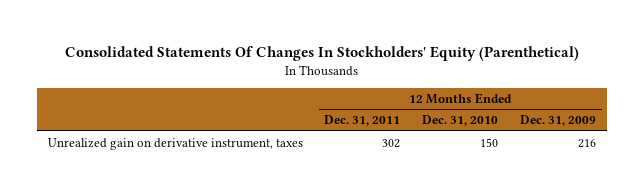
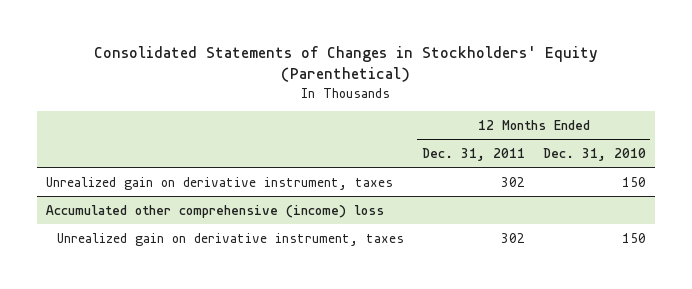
[64,45,579,61] Consolidated Statements Of Changes In Stockholders' Equity (Parenthetical) -> [93,45,598,83] Consolidated Statements of Changes in Stockholders' Equity (Parenthetical)
[520,115,597,127] Dec. 31, 2009 -> none
none -> [45,204,384,218] Accumulated other comprehensive (income) loss
none -> [56,232,404,246] Unrealized gain on derivative instrument, taxes

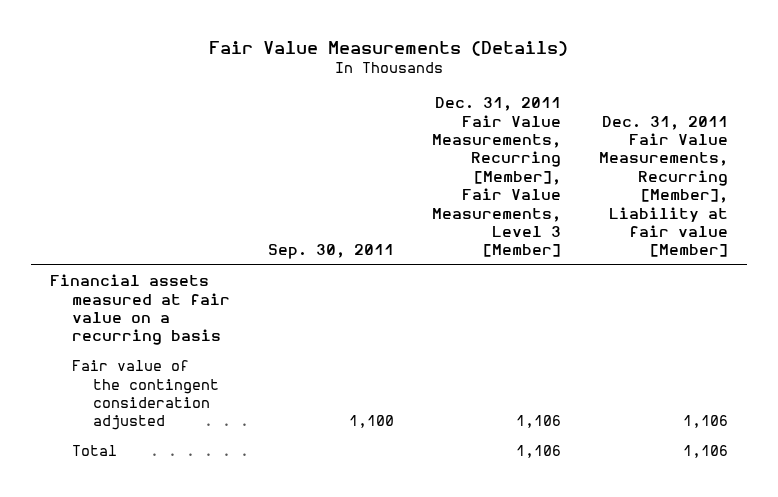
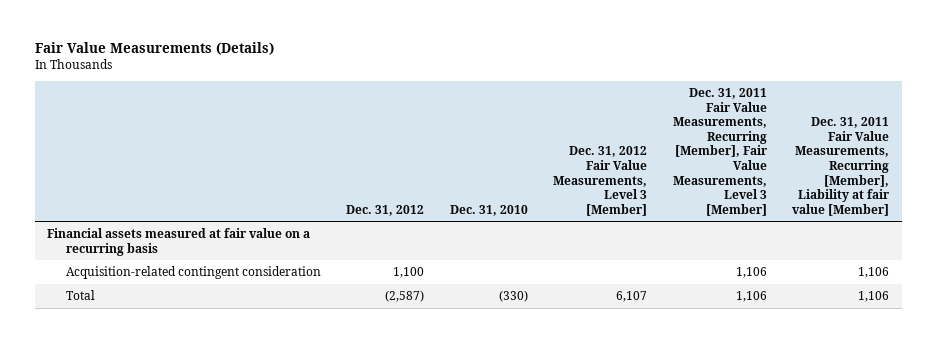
[267,244,394,260] Sep. 30, 2011 -> none
none -> [346,204,425,216] Dec. 31, 2012
none -> [449,204,528,216] Dec. 31, 2010
none -> [553,146,648,216] Dec. 31, 2012 Fair Value Measurements, Level 3 [Member]
[71,360,220,431] Fair value of the contingent consideration adjusted -> [65,266,321,280] Acquisition-related contingent consideration

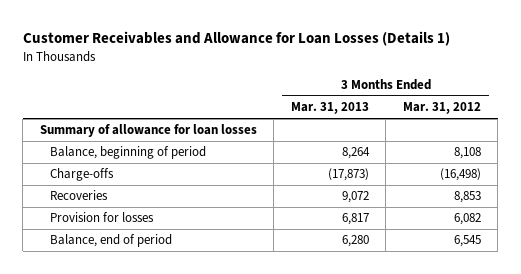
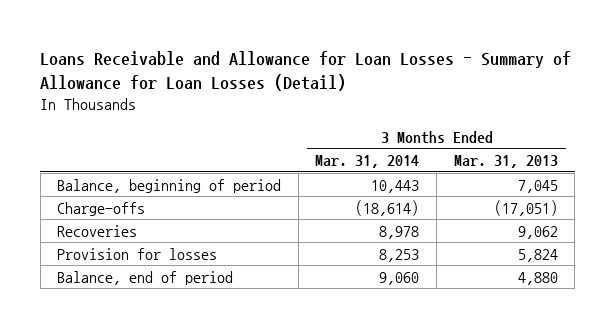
[22,30,450,46] Customer Receivables and Allowance for Loan Losses (Details 1) -> [40,51,572,92] Loans Receivable and Allowance for Loan Losses - Summary of Allowance for Loan Losses (Detail)
[402,102,481,115] Mar. 31, 2012 -> none
none -> [315,155,420,169] Mar. 31, 2014
[39,124,257,138] Summary of allowance for loan losses -> none
[341,147,370,160] 8,264 -> [517,179,558,193] 7,045
[327,168,369,182] (17,873) -> [493,199,558,216] (17,051)
[341,191,369,204] 9,072 -> [517,225,558,239] 9,062
[341,213,369,226] 6,817 -> [517,248,558,262] 5,824
[341,235,369,248] 6,280 -> [517,271,558,285] 4,880

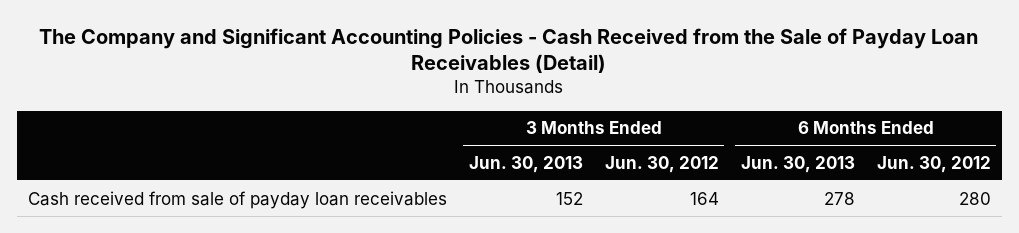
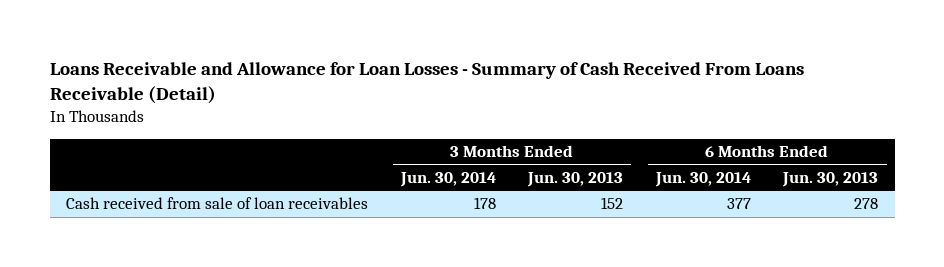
[39,27,979,74] The Company and Significant Accounting Policies - Cash Received from the Sale of Payday Loan Receivables (Detail) -> [49,62,804,105] Loans Receivable and Allowance for Loan Losses - Summary of Cash Received From Loans Receivable (Detail)
[604,155,719,173] Jun. 30, 2012 -> none
[876,155,991,173] Jun. 30, 2012 -> none
none -> [399,171,496,187] Jun. 30, 2014
none -> [654,171,751,187] Jun. 30, 2014
[27,190,447,209] Cash received from sale of payday loan receivables -> [66,197,369,210] Cash received from sale of loan receivables

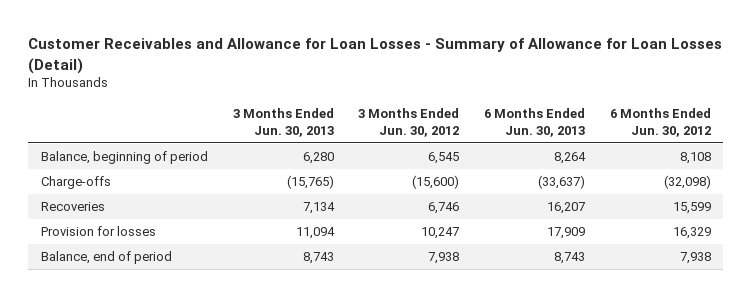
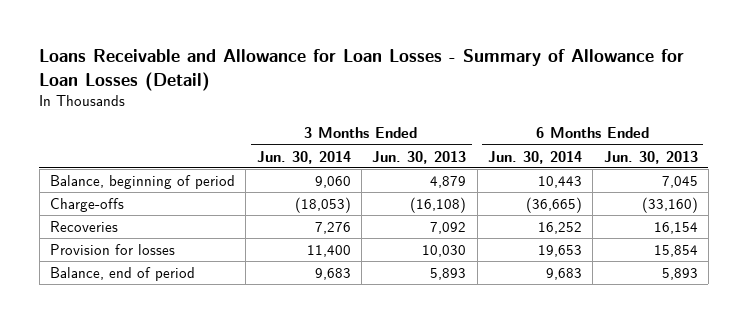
[28,38,723,74] Customer Receivables and Allowance for Loan Losses - Summary of Allowance for Loan Losses (Detail) -> [39,49,685,91] Loans Receivable and Allowance for Loan Losses - Summary of Allowance for Loan Losses (Detail)
[358,107,460,137] 3 Months Ended Jun. 30, 2012 -> none
[609,107,711,137] 6 Months Ended Jun. 30, 2012 -> none
none -> [256,150,351,164] Jun. 30, 2014
none -> [487,150,582,164] Jun. 30, 2014
[302,152,334,165] 6,280 -> [430,175,467,188] 4,879
[554,152,587,165] 8,264 -> [661,175,698,188] 7,045
[286,175,334,190] (15,765) -> [410,196,467,213] (16,108)
[538,175,586,190] (33,637) -> [641,196,698,213] (33,160)
[302,202,335,215] 7,134 -> [430,221,467,234] 7,092
[547,202,586,215] 16,207 -> [653,221,698,234] 16,154
[295,227,335,240] 11,094 -> [422,244,467,257] 10,030
[547,227,586,240] 17,909 -> [653,244,698,257] 15,854
[302,252,334,265] 8,743 -> [430,267,467,280] 5,893
[554,252,586,265] 8,743 -> [661,267,698,280] 5,893

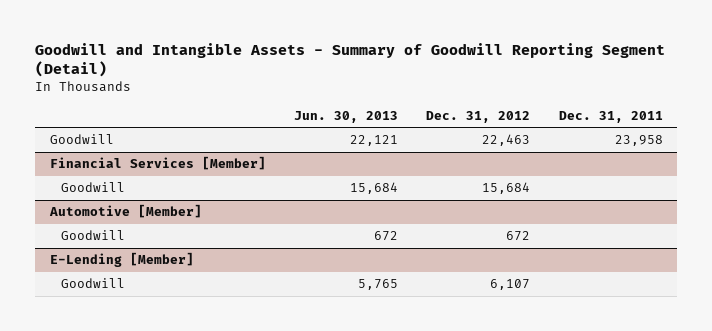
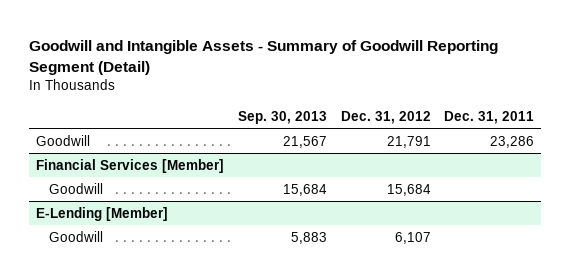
[294,110,399,123] Jun. 30, 2013 -> none
none -> [237,110,327,124] Sep. 30, 2013
[482,134,531,147] 22,463 -> [386,135,431,148] 21,791
[614,135,663,147] 23,958 -> [490,135,535,148] 23,286
[48,204,202,219] Automotive [Member] -> none
[60,230,125,241] Goodwill -> none

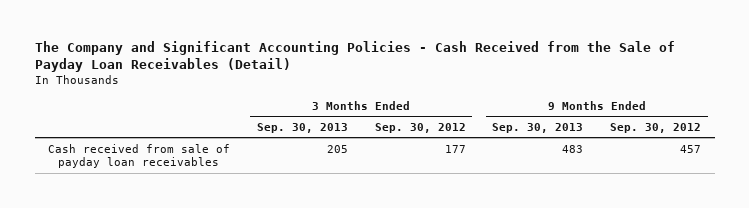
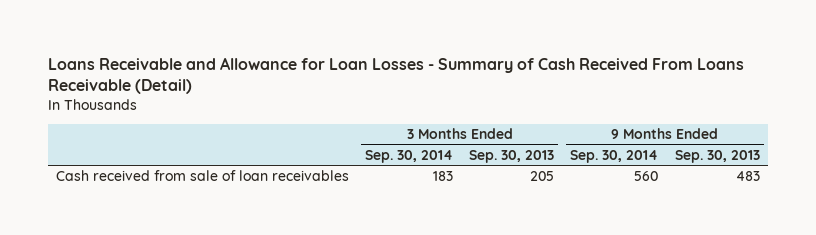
[34,40,675,73] The Company and Significant Accounting Policies - Cash Received from the Sale of Payday Loan Receivables (Detail) -> [48,56,745,95] Loans Receivable and Allowance for Loan Losses - Summary of Cash Received From Loans Receivable (Detail)
[374,123,466,134] Sep. 30, 2012 -> none
[610,123,702,134] Sep. 30, 2012 -> none
none -> [365,149,454,163] Sep. 30, 2014
none -> [570,149,659,163] Sep. 30, 2014
[47,143,230,169] Cash received from sale of payday loan receivables -> [56,170,350,182] Cash received from sale of loan receivables

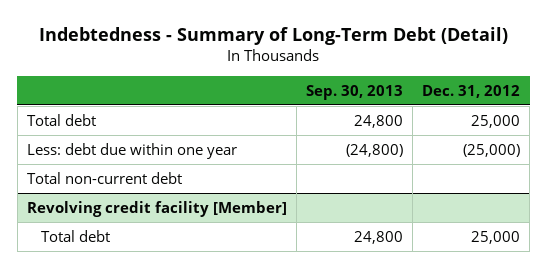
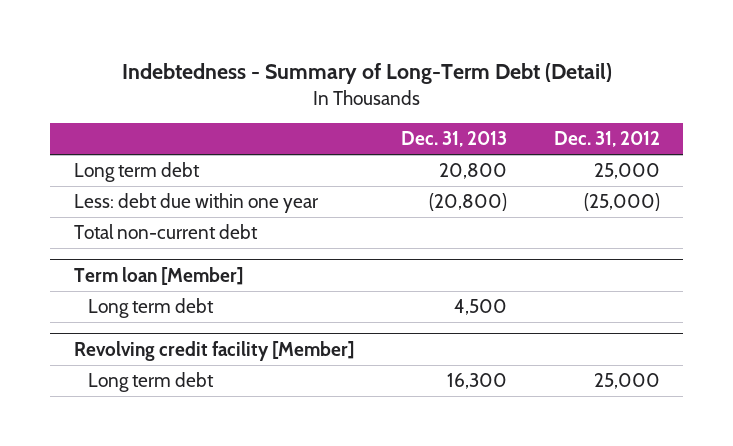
[305,84,403,100] Sep. 30, 2013 -> none
none -> [400,131,507,148] Dec. 31, 2013
[26,113,96,126] Total debt -> [73,162,200,183] Long term debt
none -> [73,266,243,285] Term loan [Member]
none -> [88,298,215,319] Long term debt
[40,229,110,242] Total debt -> [88,372,215,393] Long term debt

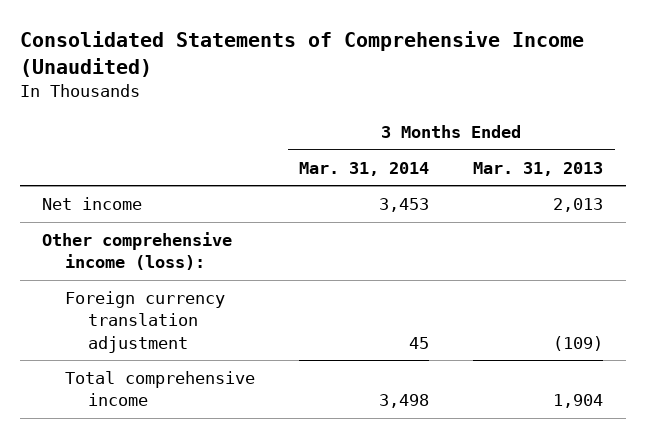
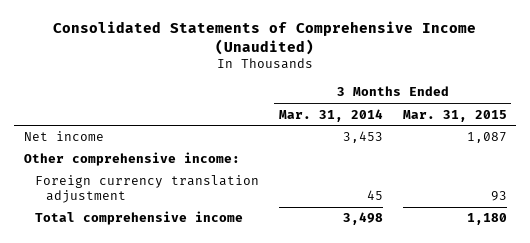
[473,161,604,176] Mar. 31, 2013 -> none
none -> [402,109,507,122] Mar. 31, 2015
[42,232,233,271] Other comprehensive income (loss): -> [23,152,240,167] Other comprehensive income:

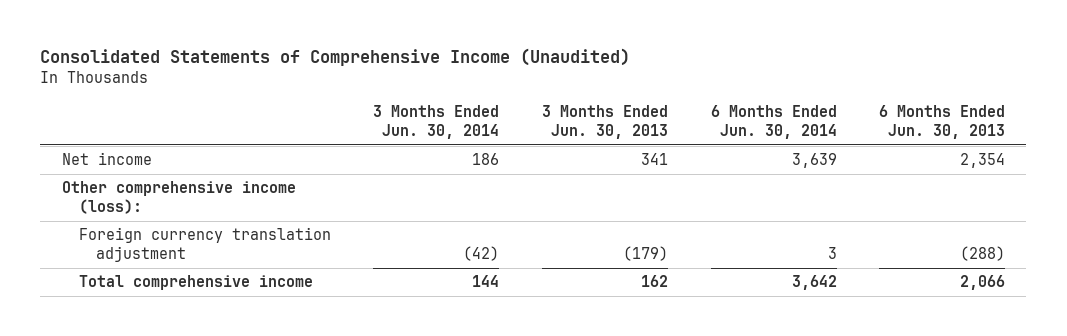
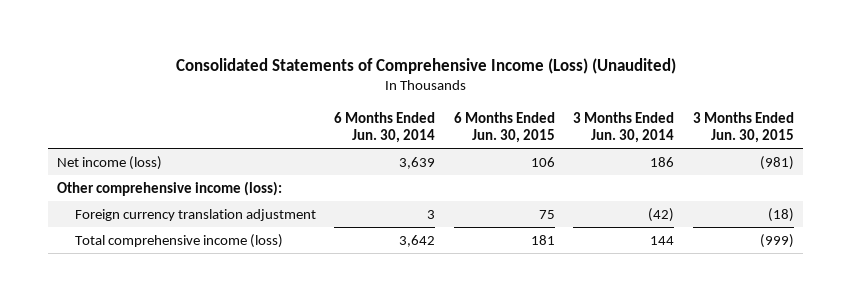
[40,48,631,67] Consolidated Statements of Comprehensive Income (Unaudited) -> [175,57,676,74] Consolidated Statements of Comprehensive Income (Loss) (Unaudited)
[541,105,668,140] 3 Months Ended Jun. 30, 2013 -> none
[879,105,1006,140] 6 Months Ended Jun. 30, 2013 -> none
none -> [453,111,555,143] 6 Months Ended Jun. 30, 2015
none -> [692,111,794,143] 3 Months Ended Jun. 30, 2015
[61,152,152,166] Net income -> [57,155,163,170] Net income (loss)
[78,275,313,291] Total comprehensive income -> [74,233,283,248] Total comprehensive income (loss)

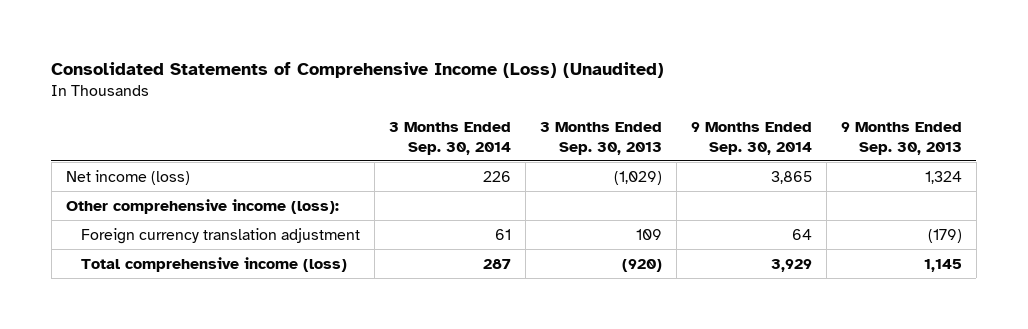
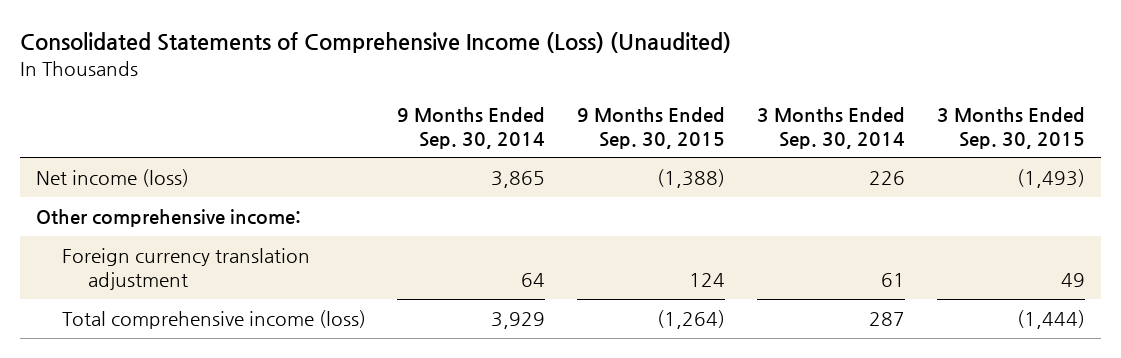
[539,121,662,155] 3 Months Ended Sep. 30, 2013 -> none
[840,121,962,155] 9 Months Ended Sep. 30, 2013 -> none
none -> [577,106,726,149] 9 Months Ended Sep. 30, 2015
none -> [937,106,1086,149] 3 Months Ended Sep. 30, 2015
[65,198,339,214] Other comprehensive income (loss): -> [35,209,301,228] Other comprehensive income:

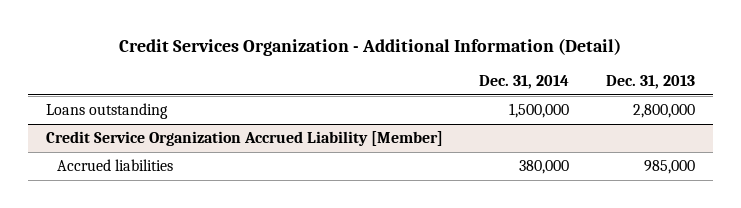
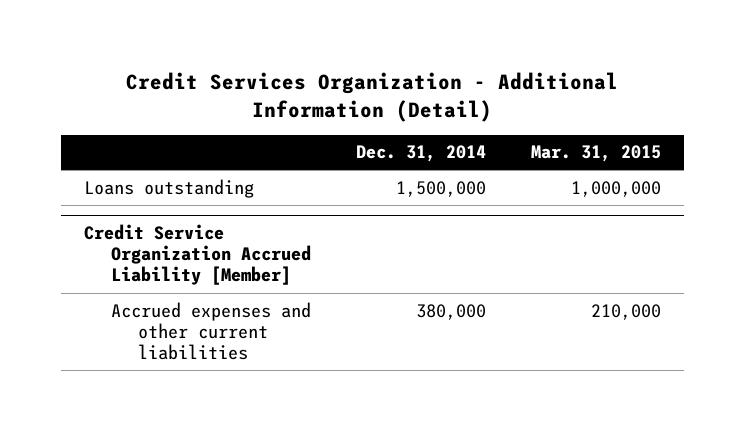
[605,74,695,89] Dec. 31, 2013 -> none
none -> [530,145,661,163] Mar. 31, 2015
[57,159,174,172] Accrued liabilities -> [110,301,311,360] Accrued expenses and other current liabilities

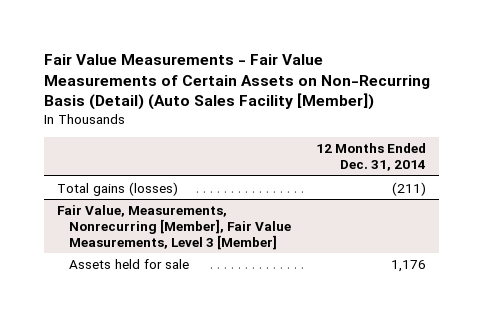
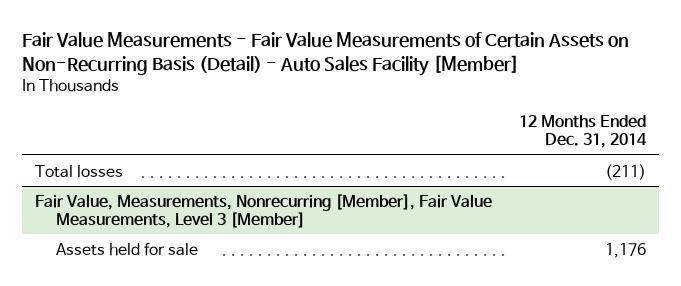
[44,53,431,111] Fair Value Measurements - Fair Value Measurements of Certain Assets on Non-Recurring Basis (Detail) (Auto Sales Facility [Member]) -> [22,32,630,77] Fair Value Measurements - Fair Value Measurements of Certain Assets on Non-Recurring Basis (Detail) - Auto Sales Facility [Member]
[57,181,179,196] Total gains (losses) -> [35,164,124,178] Total losses

